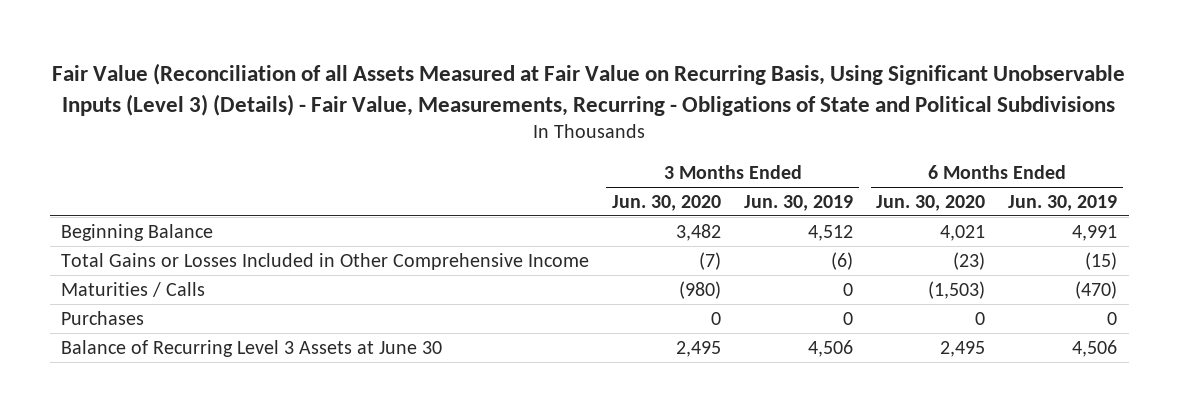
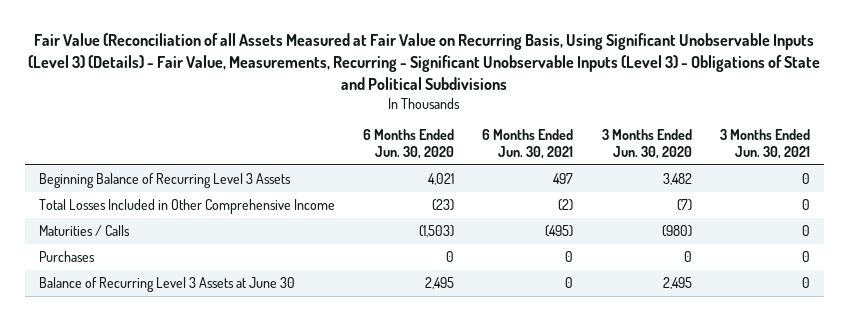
[52,62,1126,116] Fair Value (Reconciliation of all Assets Measured at Fair Value on Recurring Basis, Using Significant Unobservable Inputs (Level 3) (Details) - Fair Value, Measurements, Recurring - Obligations of State and Political Subdivisions -> [28,33,821,90] Fair Value (Reconciliation of all Assets Measured at Fair Value on Recurring Basis, Using Significant Unobservable Inputs (Level 3) (Details) - Fair Value, Measurements, Recurring - Significant Unobservable Inputs (Level 3) - Obligations of State and Political Subdivisions
[744,194,854,211] Jun. 30, 2019 -> none
[1008,194,1118,211] Jun. 30, 2019 -> none
none -> [482,129,574,159] 6 Months Ended Jun. 30, 2021
none -> [719,129,810,159] 3 Months Ended Jun. 30, 2021
[61,223,214,241] Beginning Balance -> [38,172,291,188] Beginning Balance of Recurring Level 3 Assets
[61,252,590,270] Total Gains or Losses Included in Other Comprehensive Income -> [38,198,335,214] Total Losses Included in Other Comprehensive Income

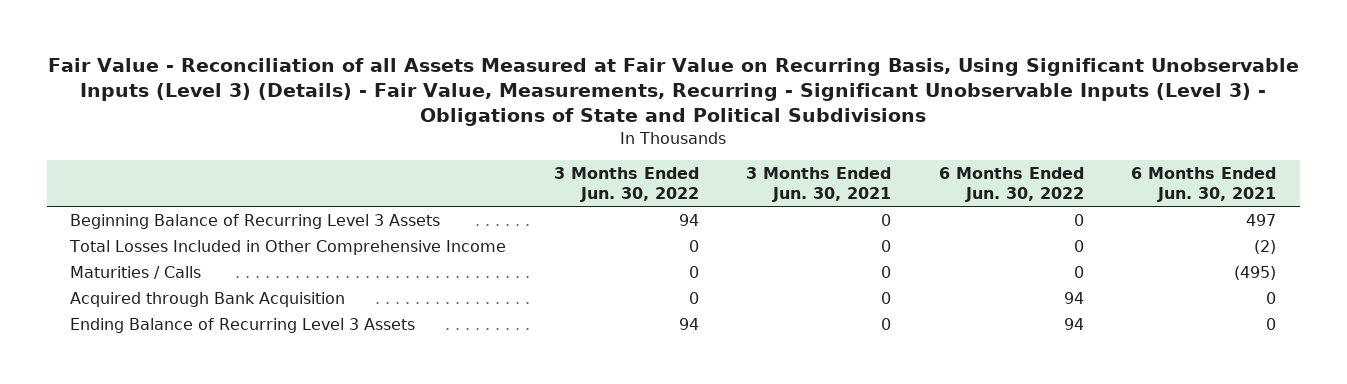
[28,33,821,90] Fair Value (Reconciliation of all Assets Measured at Fair Value on Recurring Basis, Using Significant Unobservable Inputs (Level 3) (Details) - Fair Value, Measurements, Recurring - Significant Unobservable Inputs (Level 3) - Obligations of State and Political Subdivisions -> [48,57,1300,126] Fair Value - Reconciliation of all Assets Measured at Fair Value on Recurring Basis, Using Significant Unobservable Inputs (Level 3) (Details) - Fair Value, Measurements, Recurring - Significant Unobservable Inputs (Level 3) - Obligations of State and Political Subdivisions
[363,129,455,159] 6 Months Ended Jun. 30, 2020 -> none
[601,129,692,159] 3 Months Ended Jun. 30, 2020 -> none
none -> [553,166,699,203] 3 Months Ended Jun. 30, 2022
none -> [938,166,1084,203] 6 Months Ended Jun. 30, 2022
[38,250,95,262] Purchases -> [70,291,346,307] Acquired through Bank Acquisition
[38,276,295,292] Balance of Recurring Level 3 Assets at June 30 -> [70,317,416,333] Ending Balance of Recurring Level 3 Assets

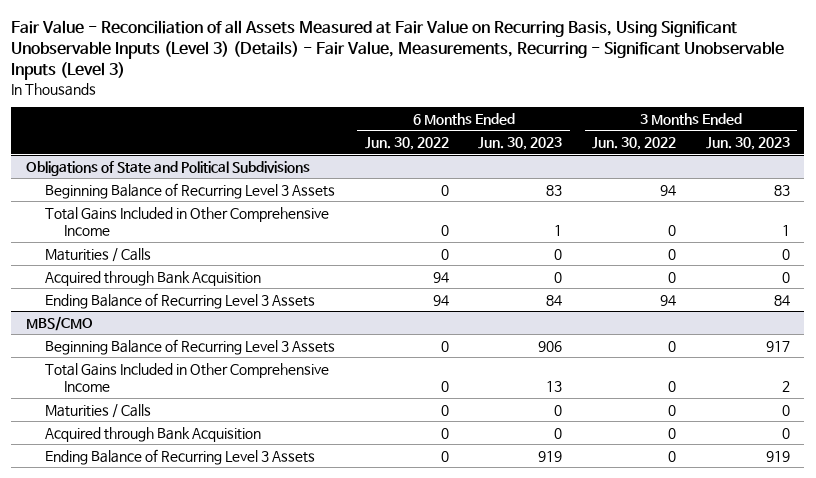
[48,57,1300,126] Fair Value - Reconciliation of all Assets Measured at Fair Value on Recurring Basis, Using Significant Unobservable Inputs (Level 3) (Details) - Fair Value, Measurements, Recurring - Significant Unobservable Inputs (Level 3) - Obligations of State and Political Subdivisions -> [11,19,785,81] Fair Value - Reconciliation of all Assets Measured at Fair Value on Recurring Basis, Using Significant Unobservable Inputs (Level 3) (Details) - Fair Value, Measurements, Recurring - Significant Unobservable Inputs (Level 3)
[746,166,892,203] 3 Months Ended Jun. 30, 2021 -> none
[1131,166,1277,203] 6 Months Ended Jun. 30, 2021 -> none
none -> [478,137,563,151] Jun. 30, 2023
none -> [705,137,790,151] Jun. 30, 2023
none -> [25,160,310,176] Obligations of State and Political Subdivisions
[69,239,507,255] Total Losses Included in Other Comprehensive Income -> [45,206,330,237] Total Gains Included in Other Comprehensive Income
none -> [25,315,93,331] MBS/CMO
none -> [45,338,336,355] Beginning Balance of Recurring Level 3 Assets
none -> [45,362,330,393] Total Gains Included in Other Comprehensive Income
none -> [45,403,152,418] Maturities / Calls
none -> [45,426,262,442] Acquired through Bank Acquisition
none -> [45,448,316,465] Ending Balance of Recurring Level 3 Assets

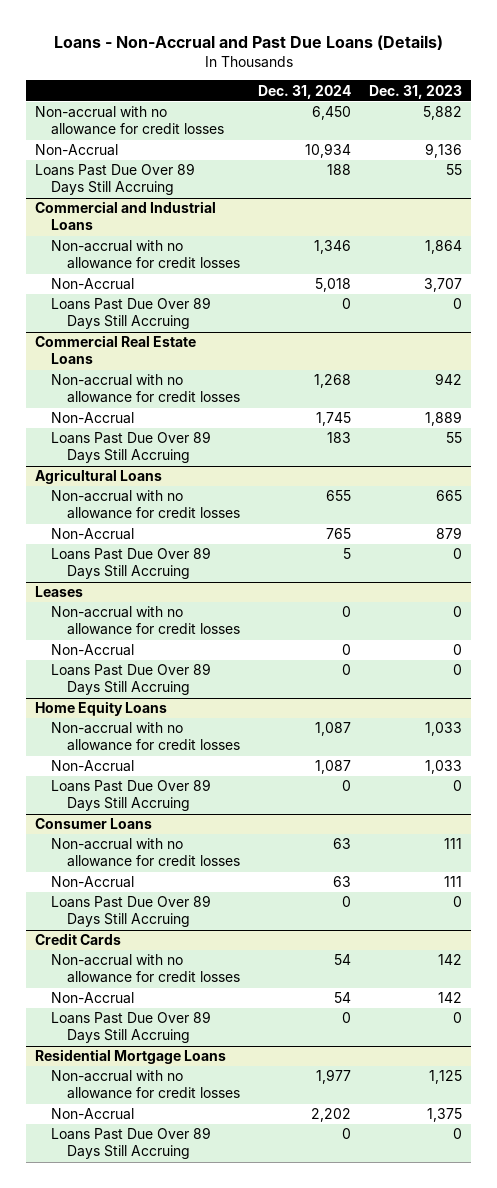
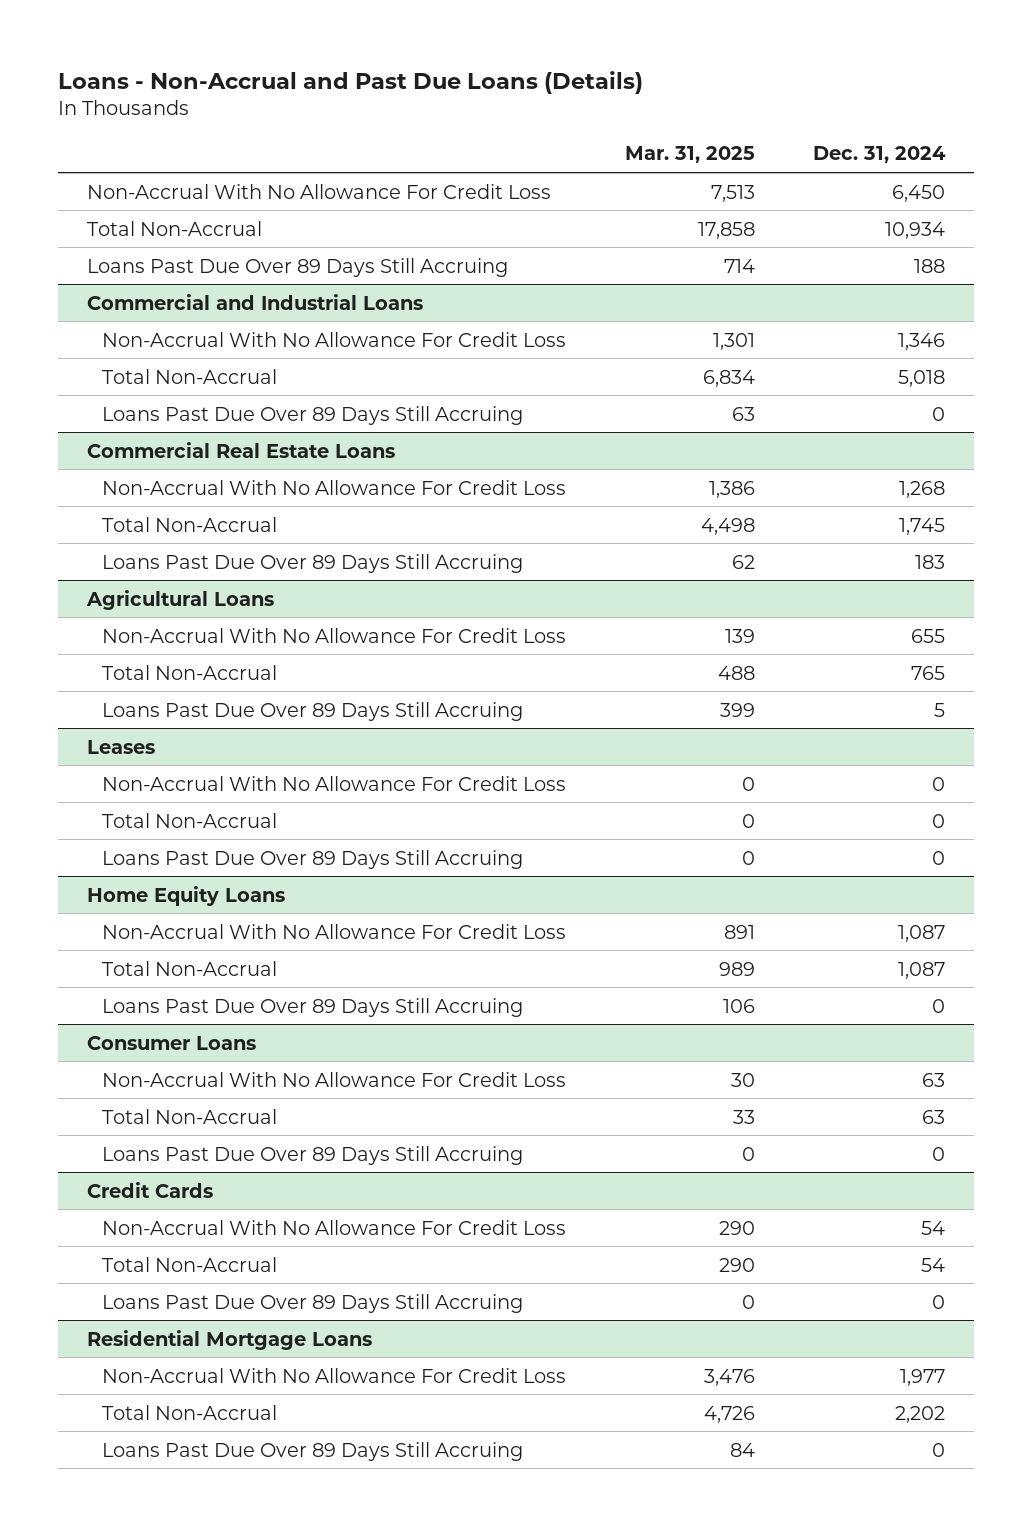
[369,84,463,99] Dec. 31, 2023 -> none
none -> [624,146,755,164] Mar. 31, 2025
[35,106,225,136] Non-accrual with no allowance for credit losses -> [87,183,552,199] Non-Accrual With No Allowance For Credit Loss
[35,144,119,157] Non-Accrual -> [87,220,263,236] Total Non-Accrual
[51,240,240,270] Non-accrual with no allowance for credit losses -> [102,331,567,347] Non-Accrual With No Allowance For Credit Loss
[51,278,135,291] Non-Accrual -> [102,368,278,384] Total Non-Accrual
[51,374,240,404] Non-accrual with no allowance for credit losses -> [102,479,567,495] Non-Accrual With No Allowance For Credit Loss
[51,412,135,425] Non-Accrual -> [102,516,278,532] Total Non-Accrual
[51,490,240,520] Non-accrual with no allowance for credit losses -> [102,627,567,643] Non-Accrual With No Allowance For Credit Loss
[51,528,135,541] Non-Accrual -> [102,664,278,680] Total Non-Accrual
[51,606,240,636] Non-accrual with no allowance for credit losses -> [102,775,567,791] Non-Accrual With No Allowance For Credit Loss
[51,644,135,657] Non-Accrual -> [102,812,278,828] Total Non-Accrual
[51,722,240,752] Non-accrual with no allowance for credit losses -> [102,923,567,939] Non-Accrual With No Allowance For Credit Loss
[51,760,135,773] Non-Accrual -> [102,960,278,976] Total Non-Accrual
[51,838,240,868] Non-accrual with no allowance for credit losses -> [102,1071,567,1087] Non-Accrual With No Allowance For Credit Loss
[51,876,135,889] Non-Accrual -> [102,1108,278,1124] Total Non-Accrual
[51,954,240,984] Non-accrual with no allowance for credit losses -> [102,1219,567,1235] Non-Accrual With No Allowance For Credit Loss
[51,992,135,1005] Non-Accrual -> [102,1256,278,1272] Total Non-Accrual
[51,1070,240,1100] Non-accrual with no allowance for credit losses -> [102,1367,567,1383] Non-Accrual With No Allowance For Credit Loss
[51,1108,135,1121] Non-Accrual -> [102,1404,278,1420] Total Non-Accrual

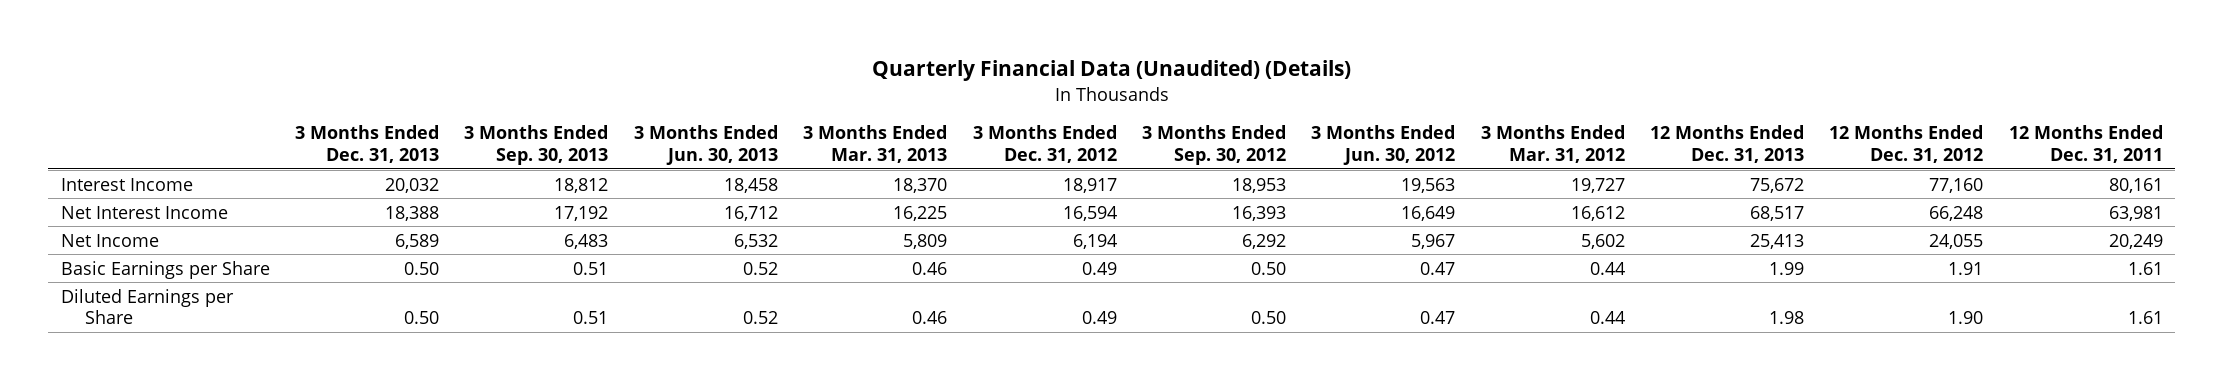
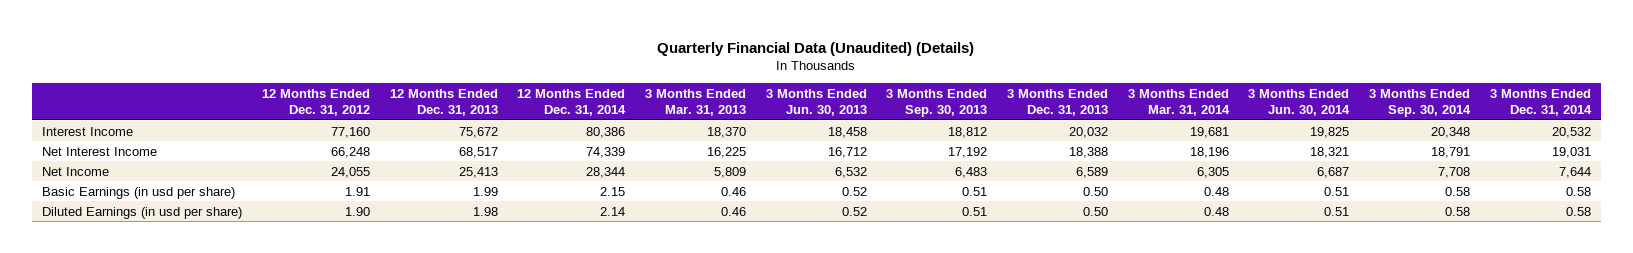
[972,125,1117,164] 3 Months Ended Dec. 31, 2012 -> none
[1141,125,1286,166] 3 Months Ended Sep. 30, 2012 -> none
[1311,125,1456,166] 3 Months Ended Jun. 30, 2012 -> none
[1480,125,1625,164] 3 Months Ended Mar. 31, 2012 -> none
[2008,125,2163,164] 12 Months Ended Dec. 31, 2011 -> none
none -> [517,88,627,117] 12 Months Ended Dec. 31, 2014
none -> [1127,88,1230,117] 3 Months Ended Mar. 31, 2014
none -> [1248,88,1351,117] 3 Months Ended Jun. 30, 2014
none -> [1369,88,1472,118] 3 Months Ended Sep. 30, 2014
none -> [1489,88,1592,117] 3 Months Ended Dec. 31, 2014
[60,260,270,279] Basic Earnings per Share -> [42,186,236,199] Basic Earnings (in usd per share)
[60,288,234,325] Diluted Earnings per Share -> [42,206,243,219] Diluted Earnings (in usd per share)

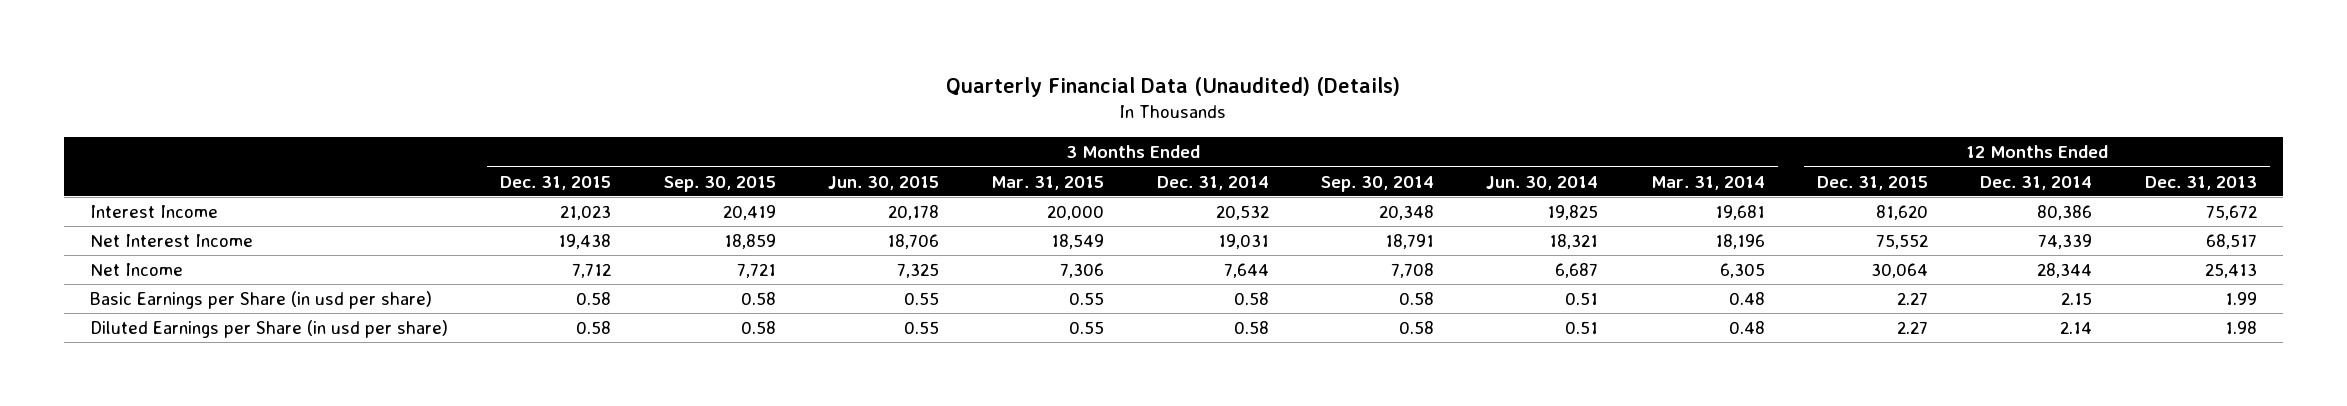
[261,88,370,117] 12 Months Ended Dec. 31, 2012 -> none
[644,88,746,117] 3 Months Ended Mar. 31, 2013 -> none
[765,88,867,117] 3 Months Ended Jun. 30, 2013 -> none
[886,88,988,118] 3 Months Ended Sep. 30, 2013 -> none
[1006,88,1108,117] 3 Months Ended Dec. 31, 2013 -> none
none -> [500,175,612,190] Dec. 31, 2015
none -> [663,175,776,192] Sep. 30, 2015
none -> [828,175,940,190] Jun. 30, 2015
none -> [991,175,1105,190] Mar. 31, 2015
none -> [1817,175,1929,190] Dec. 31, 2015
[42,186,236,199] Basic Earnings (in usd per share) -> [90,291,433,310] Basic Earnings per Share (in usd per share)
[42,206,243,219] Diluted Earnings (in usd per share) -> [90,320,449,339] Diluted Earnings per Share (in usd per share)

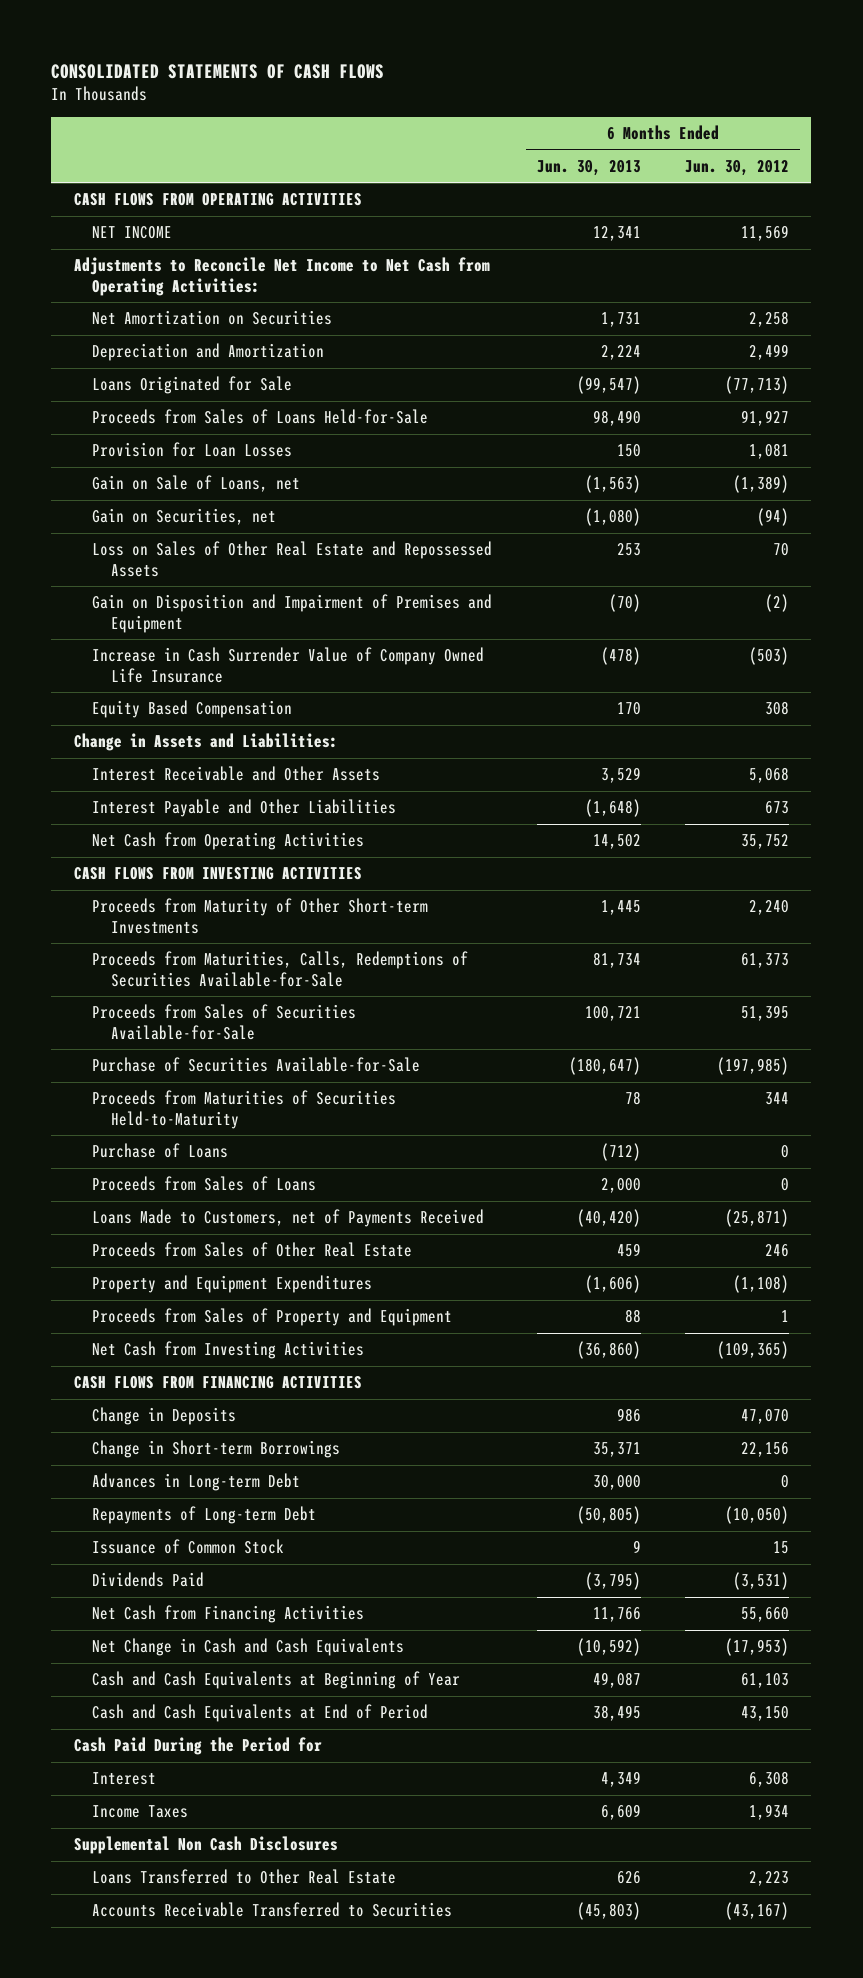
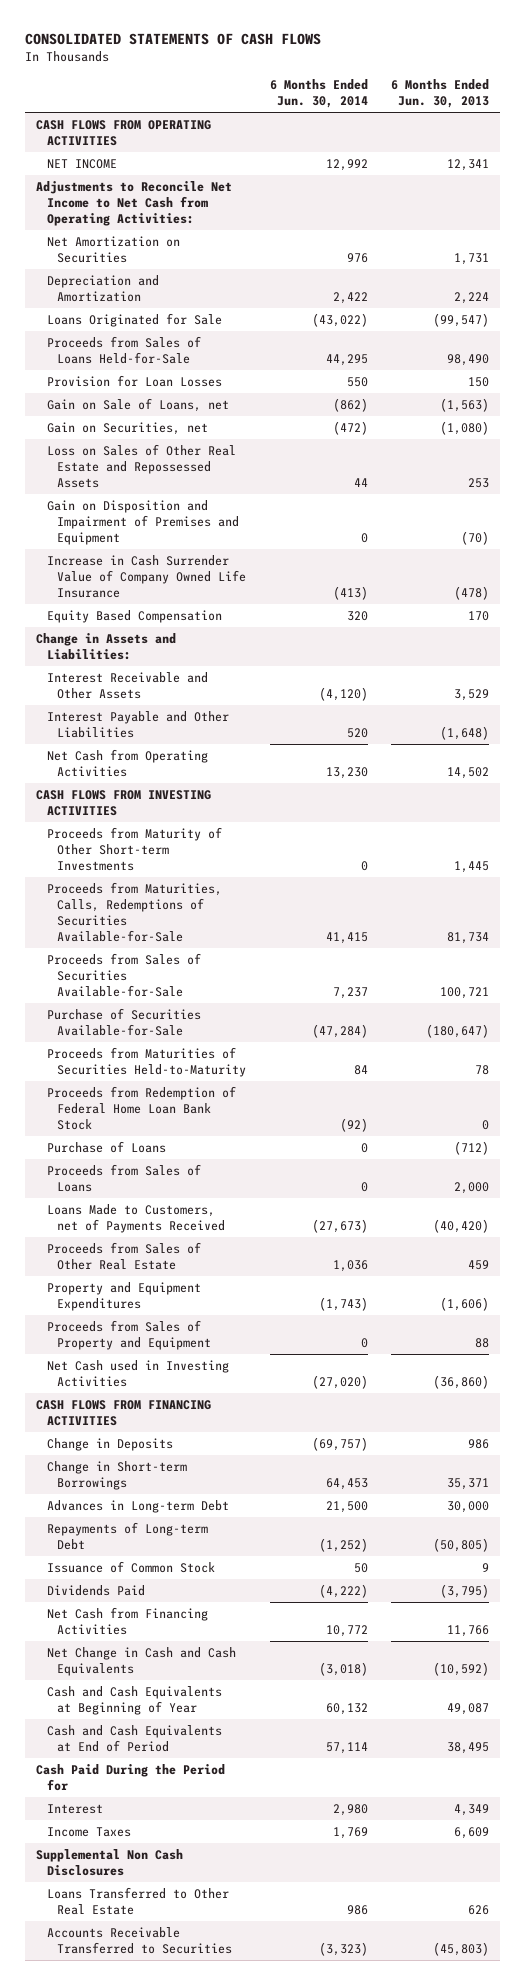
[685,159,790,176] Jun. 30, 2012 -> none
none -> [269,79,368,109] 6 Months Ended Jun. 30, 2014
none -> [46,1085,236,1130] Proceeds from Redemption of Federal Home Loan Bank Stock
[92,1341,365,1360] Net Cash from Investing Activities -> [46,1359,229,1387] Net Cash used in Investing Activities

